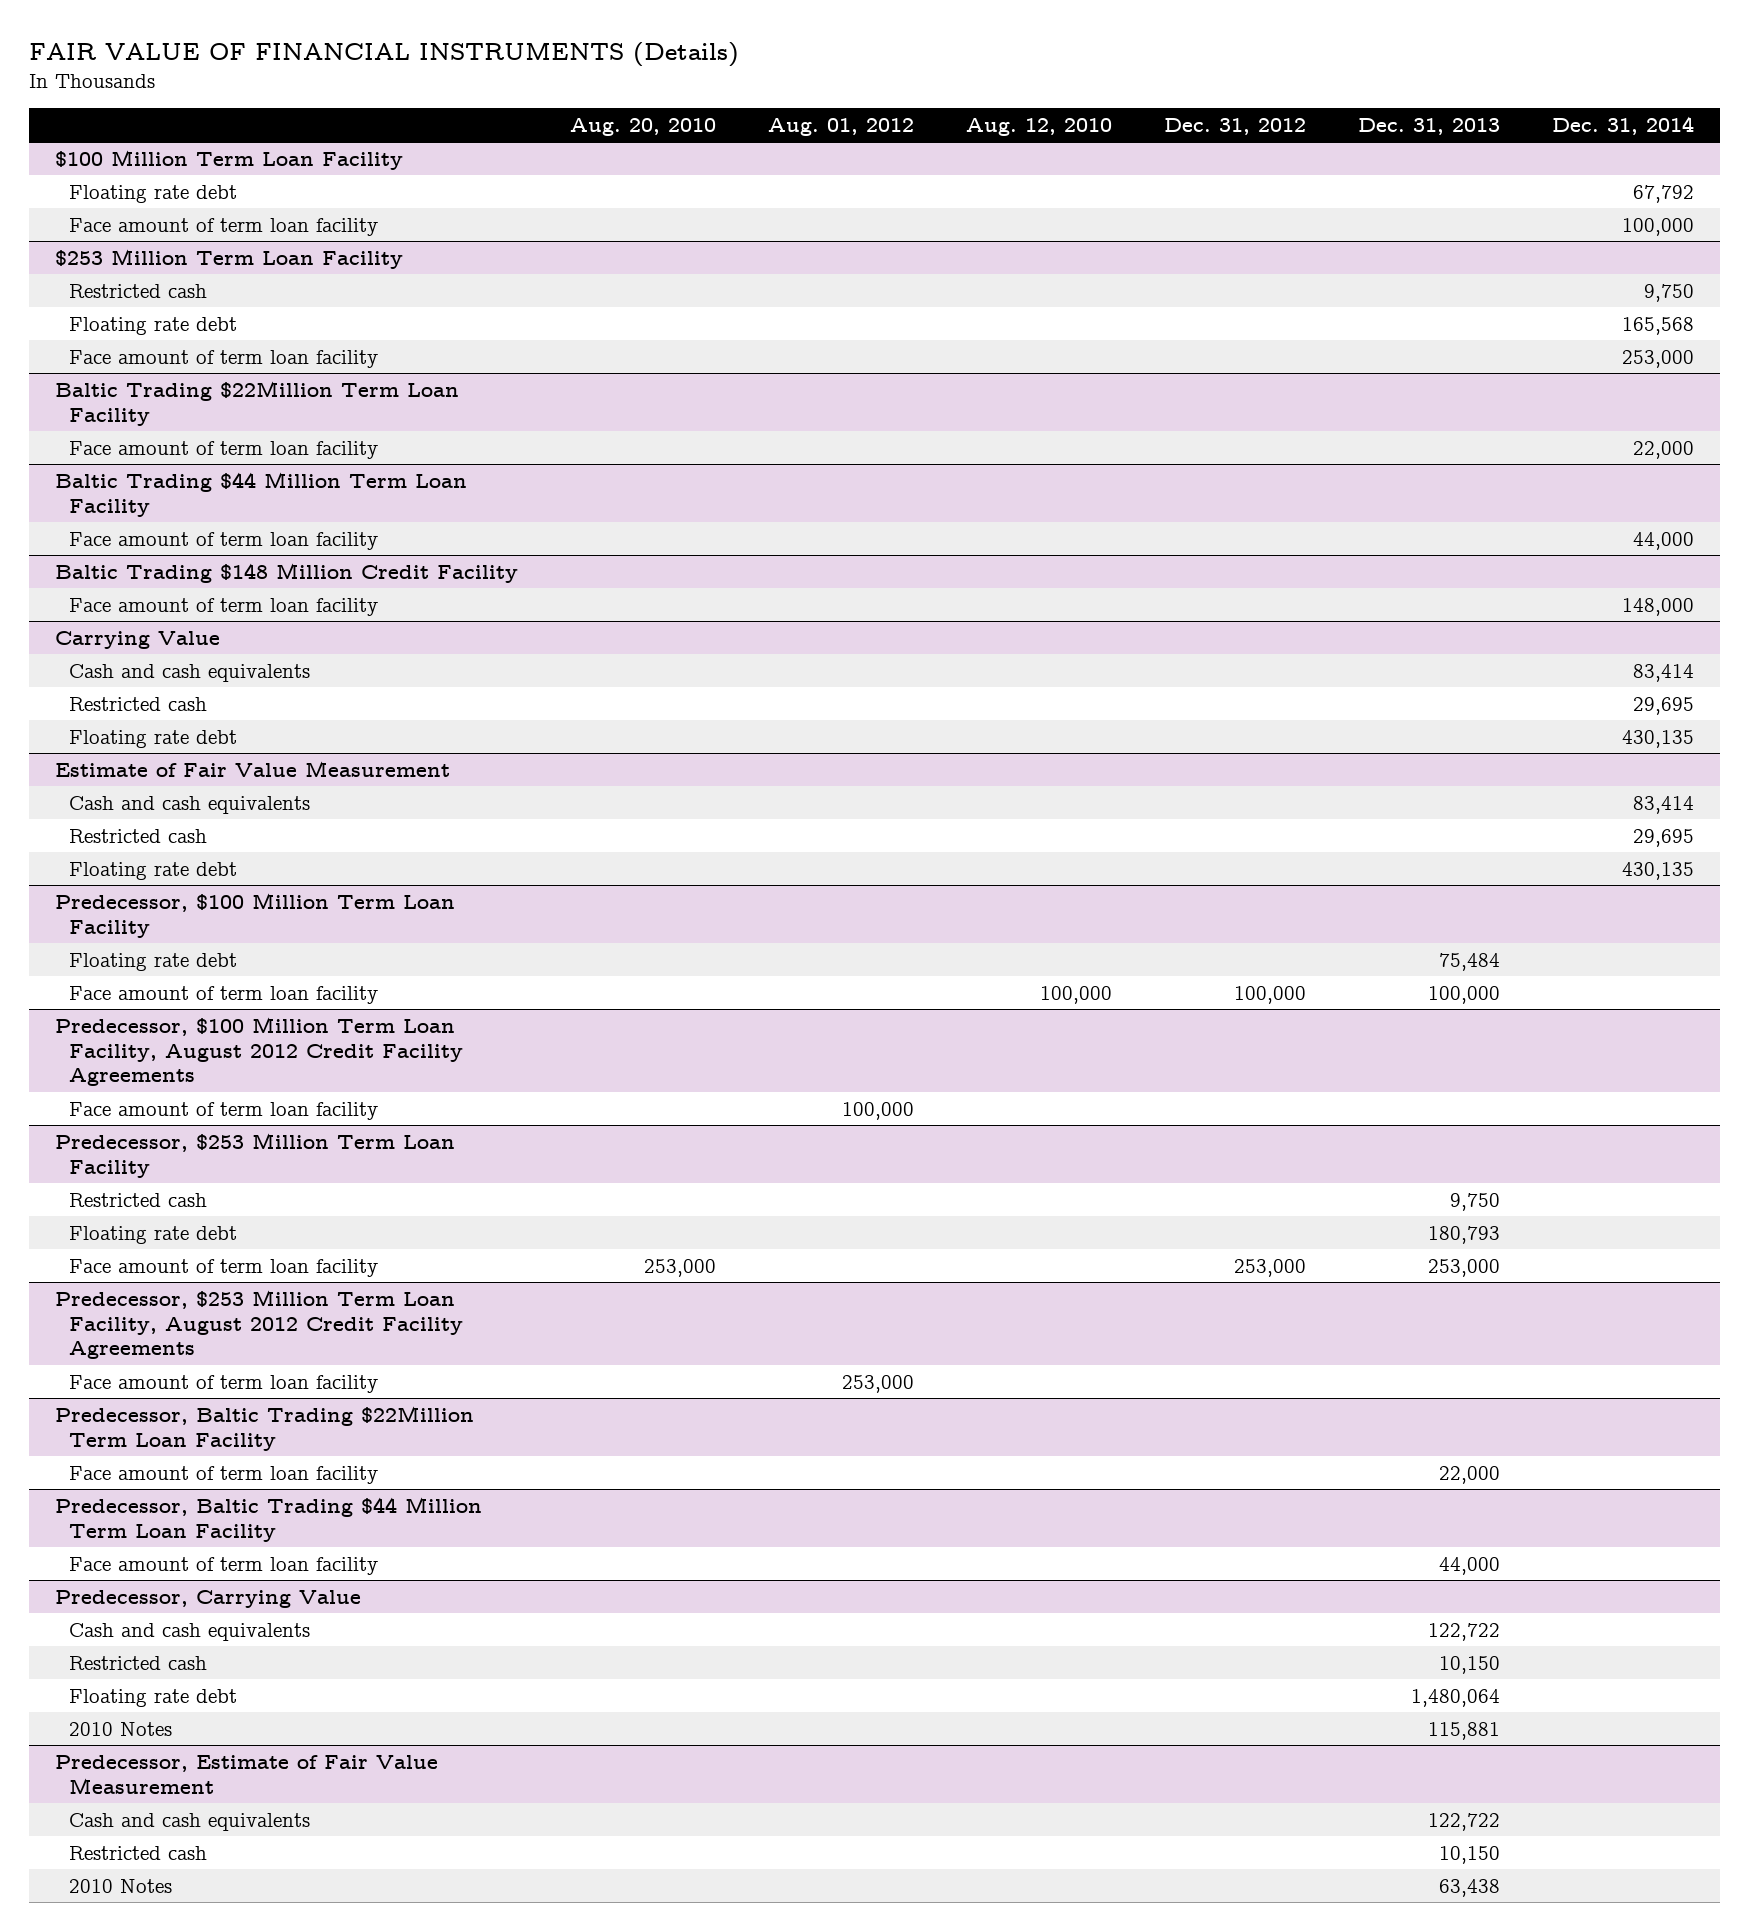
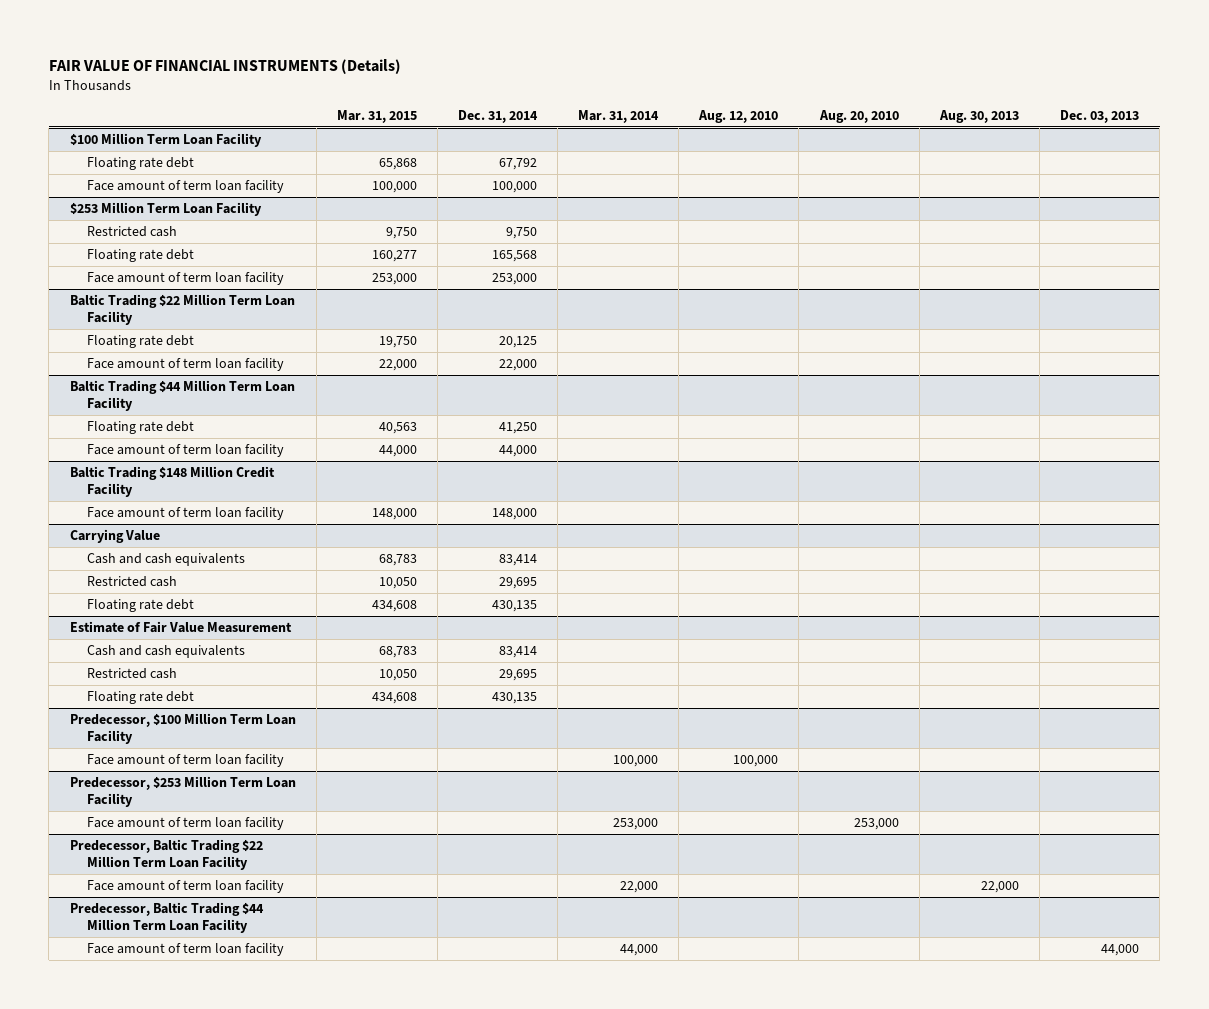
[767,117,914,136] Aug. 01, 2012 -> none
[1163,117,1306,135] Dec. 31, 2012 -> none
[1357,117,1500,135] Dec. 31, 2013 -> none
none -> [336,109,417,123] Mar. 31, 2015
none -> [578,109,660,123] Mar. 31, 2014
none -> [938,109,1019,123] Aug. 30, 2013
none -> [1060,109,1140,123] Dec. 03, 2013
[54,380,459,426] Baltic Trading $22Million Term Loan Facility -> [69,294,295,326] Baltic Trading $22 Million Term Loan Facility
none -> [87,335,195,349] Floating rate debt
none -> [87,421,195,435] Floating rate debt
[69,952,238,971] Floating rate debt -> none
[54,1016,464,1087] Predecessor, $100 Million Term Loan Facility, August 2012 Credit Facility Agreements -> none
[69,1101,379,1120] Face amount of term loan facility -> none
[69,1192,208,1207] Restricted cash -> none
[69,1225,238,1244] Floating rate debt -> none
[54,1289,464,1360] Predecessor, $253 Million Term Loan Facility, August 2012 Credit Facility Agreements -> none
[69,1374,379,1393] Face amount of term loan facility -> none
[54,1405,474,1451] Predecessor, Baltic Trading $22Million Term Loan Facility -> [69,839,263,871] Predecessor, Baltic Trading $22 Million Term Loan Facility
[54,1589,361,1608] Predecessor, Carrying Value -> none
[69,1622,311,1641] Cash and cash equivalents -> none
[69,1655,208,1670] Restricted cash -> none
[69,1688,238,1707] Floating rate debt -> none
[69,1721,173,1736] 2010 Notes -> none
[54,1754,438,1794] Predecessor, Estimate of Fair Value Measurement -> none
[69,1812,311,1831] Cash and cash equivalents -> none
[69,1845,208,1860] Restricted cash -> none
[69,1878,173,1893] 2010 Notes -> none

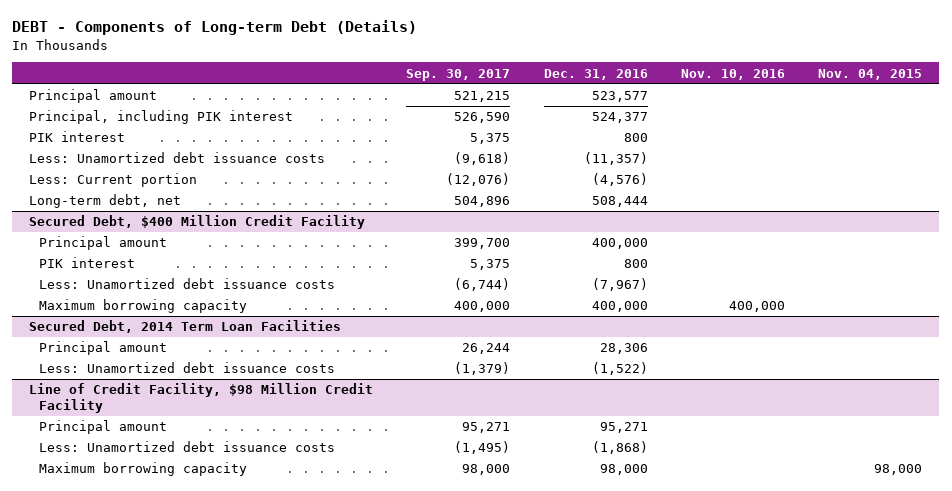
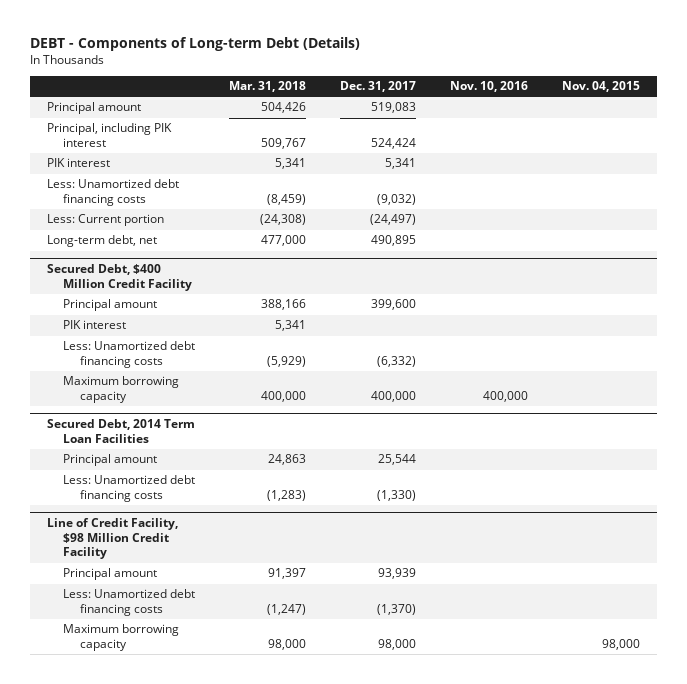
[406,68,511,81] Sep. 30, 2017 -> none
[543,68,648,80] Dec. 31, 2016 -> none
none -> [229,81,307,93] Mar. 31, 2018
none -> [339,81,416,93] Dec. 31, 2017
[29,152,326,164] Less: Unamortized debt issuance costs -> [46,179,179,207] Less: Unamortized debt financing costs
[38,278,335,290] Less: Unamortized debt issuance costs -> [63,341,196,369] Less: Unamortized debt financing costs
[38,362,335,374] Less: Unamortized debt issuance costs -> [63,475,196,503] Less: Unamortized debt financing costs
[38,441,335,453] Less: Unamortized debt issuance costs -> [63,589,196,617] Less: Unamortized debt financing costs

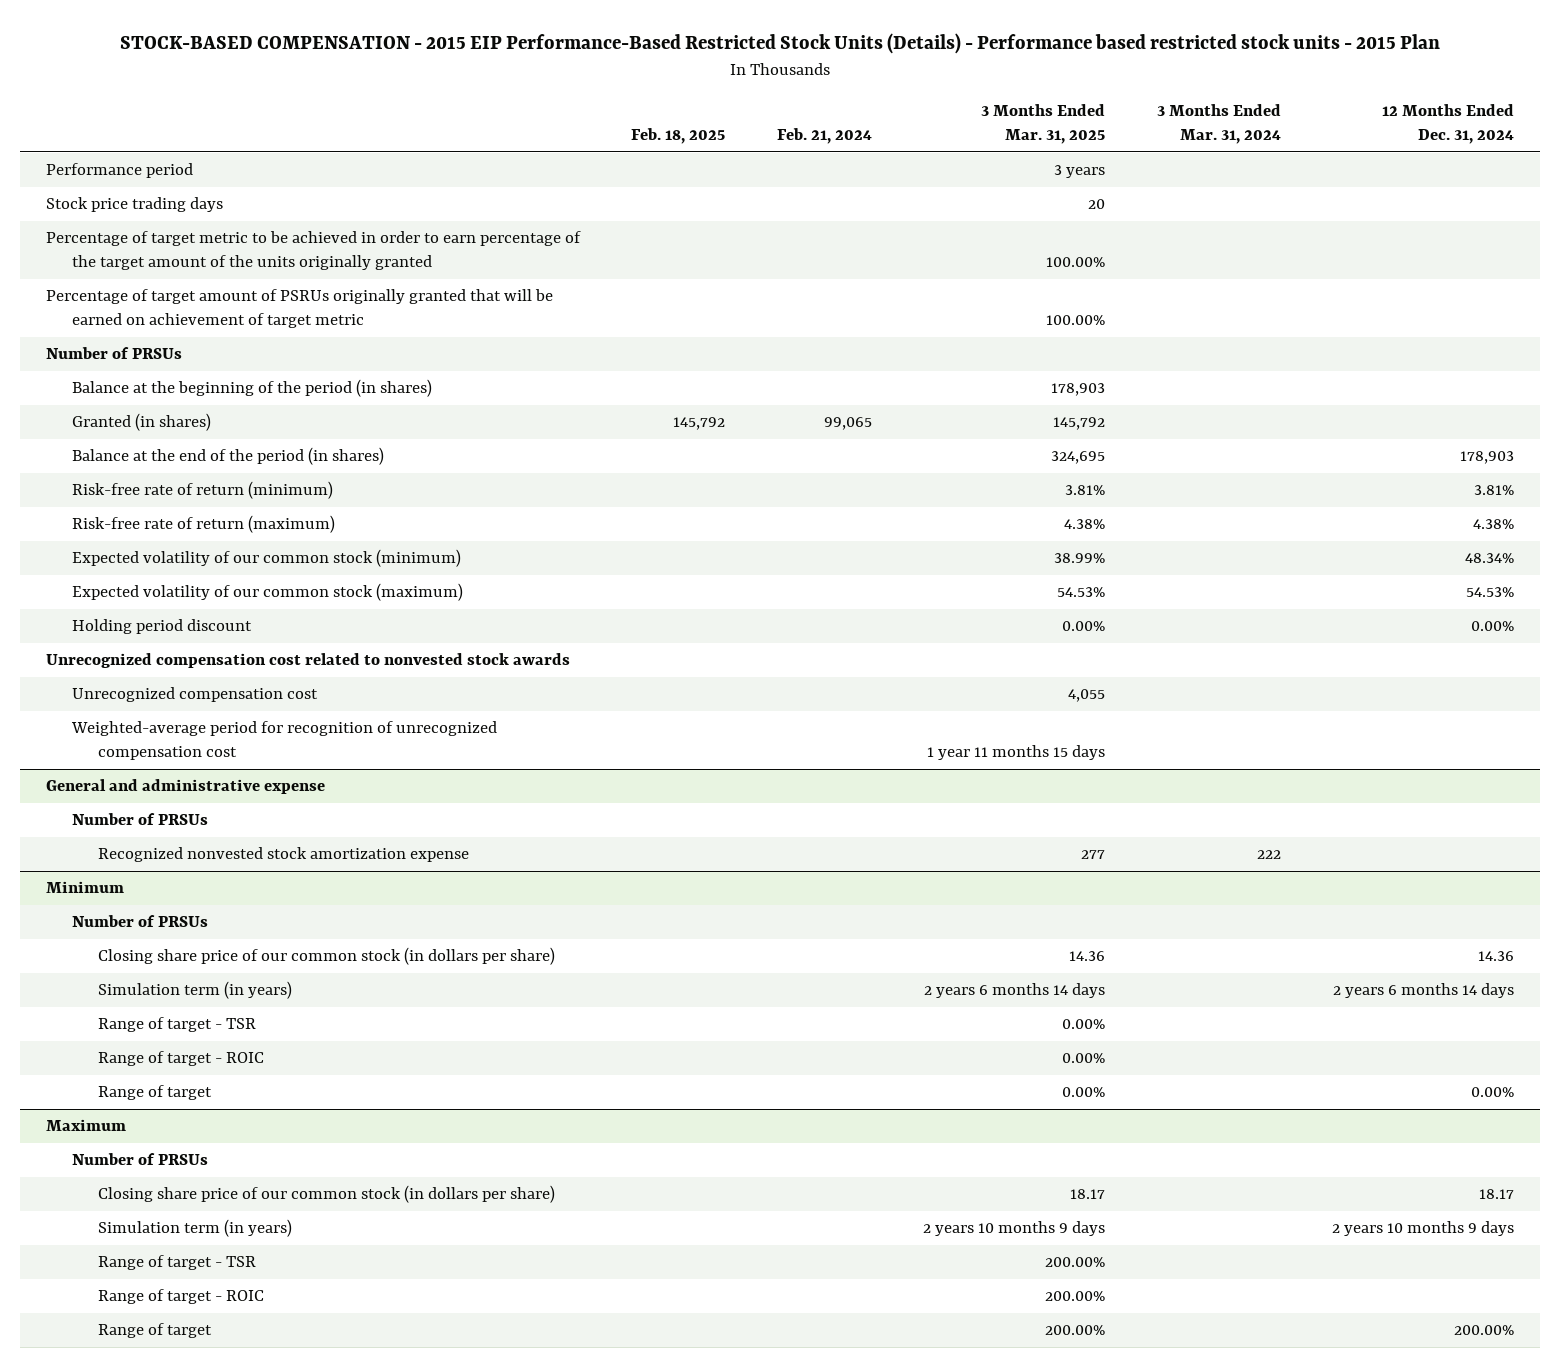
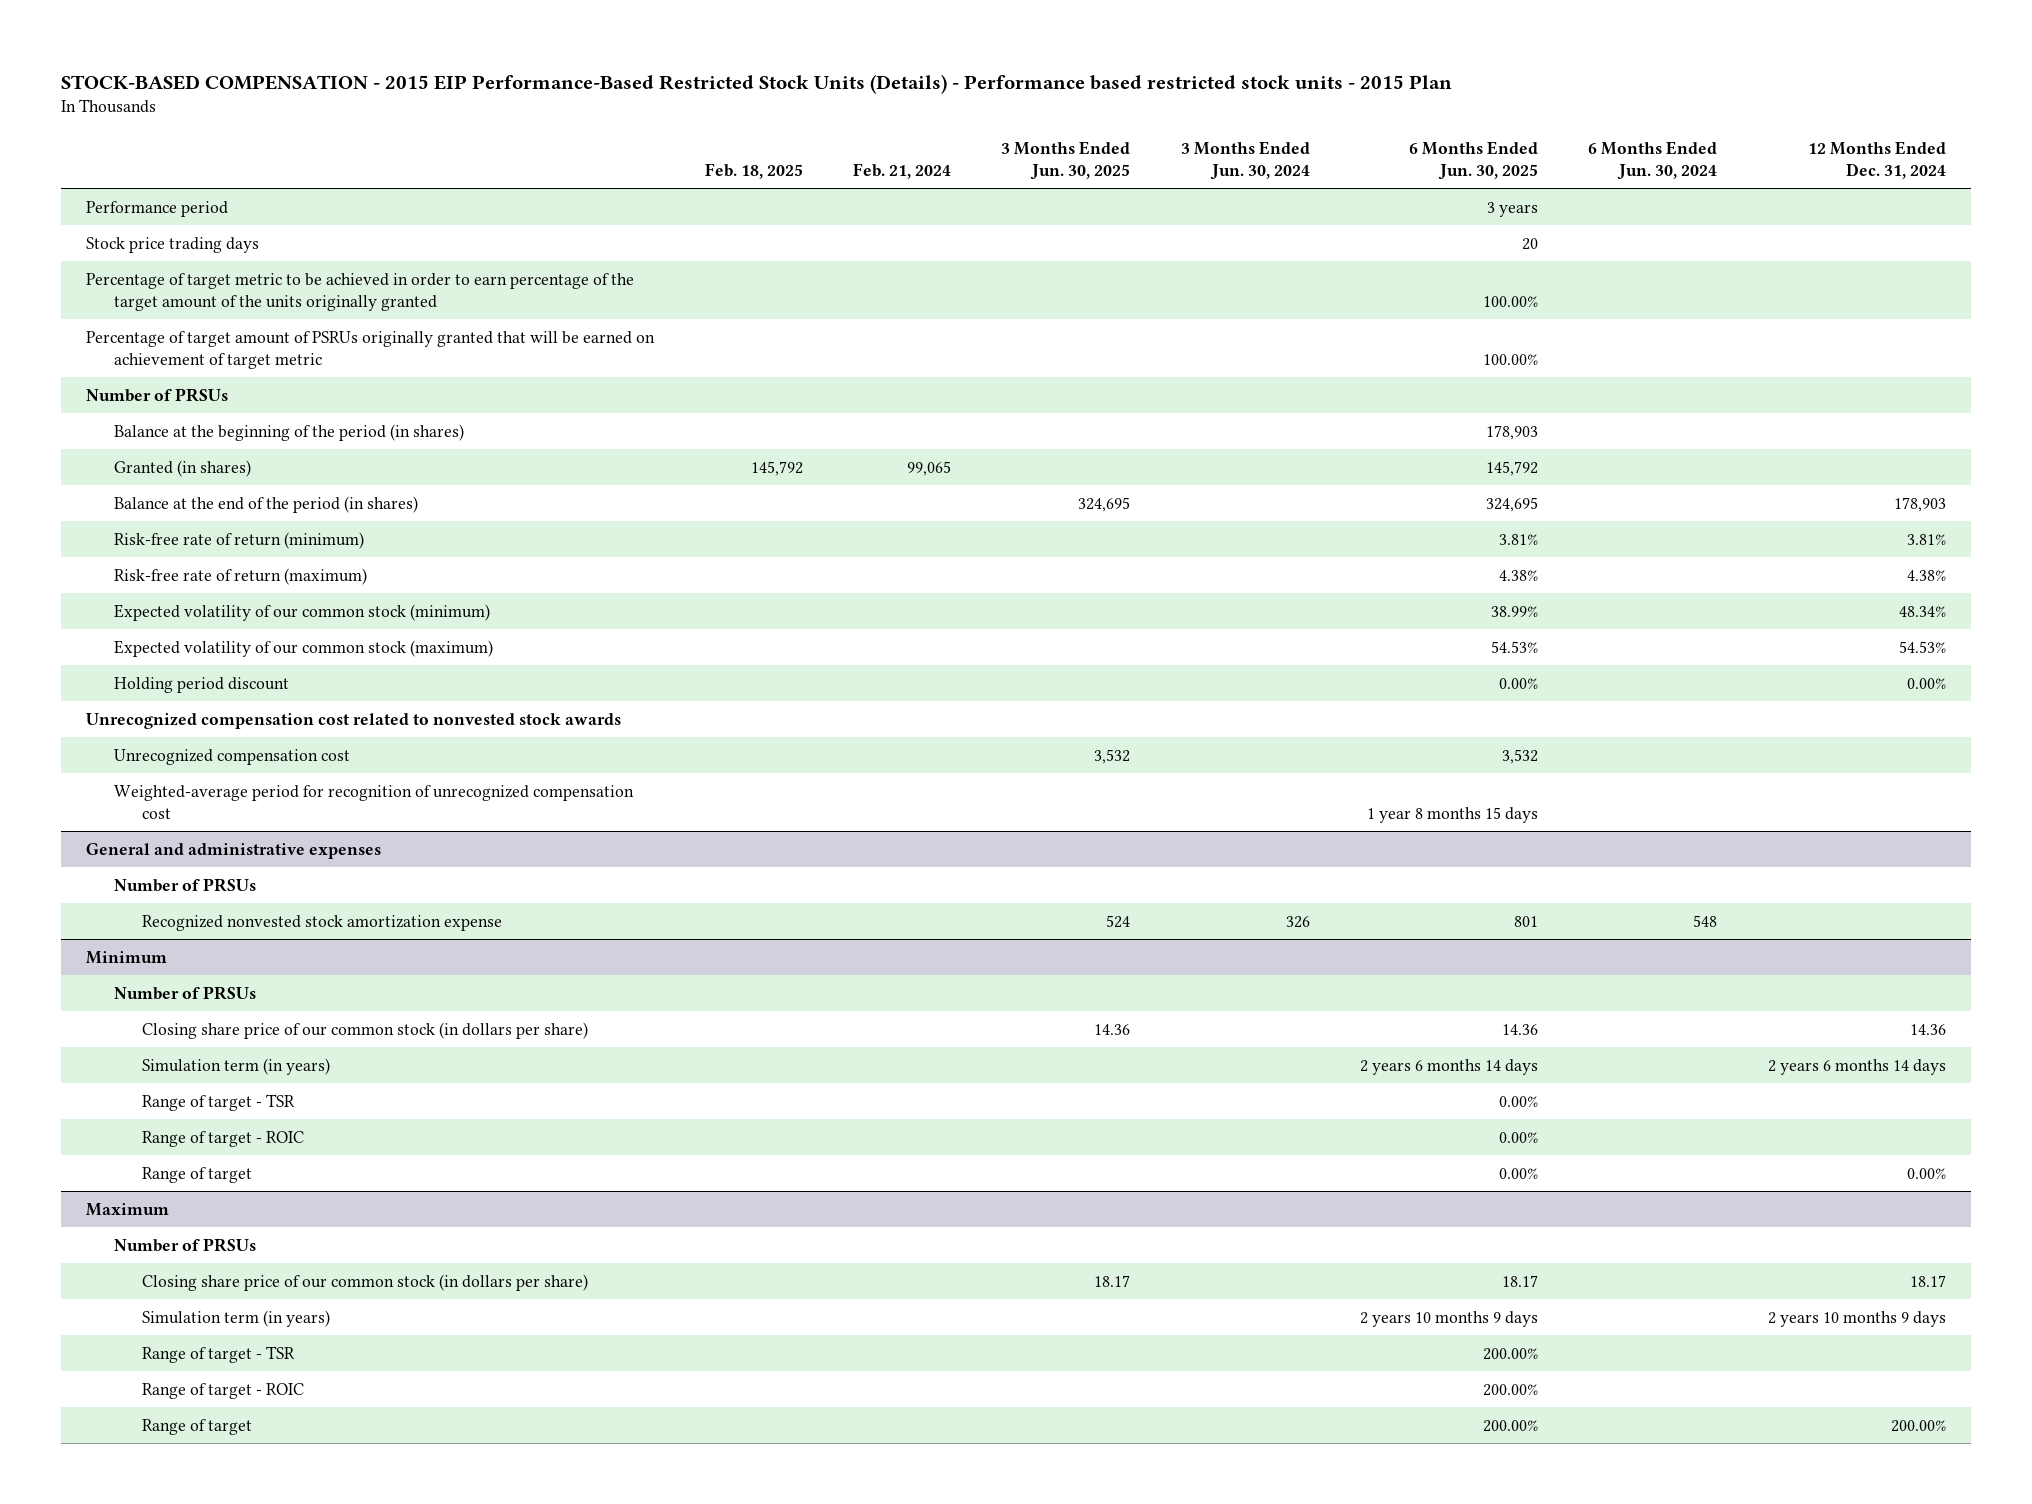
[981,104,1106,145] 3 Months Ended Mar. 31, 2025 -> none
[1156,104,1281,145] 3 Months Ended Mar. 31, 2024 -> none
none -> [1001,140,1131,181] 3 Months Ended Jun. 30, 2025
none -> [1180,140,1310,181] 3 Months Ended Jun. 30, 2024
none -> [1409,140,1539,181] 6 Months Ended Jun. 30, 2025
none -> [1588,140,1718,181] 6 Months Ended Jun. 30, 2024
[45,779,325,795] General and administrative expense -> [86,842,382,859] General and administrative expenses

